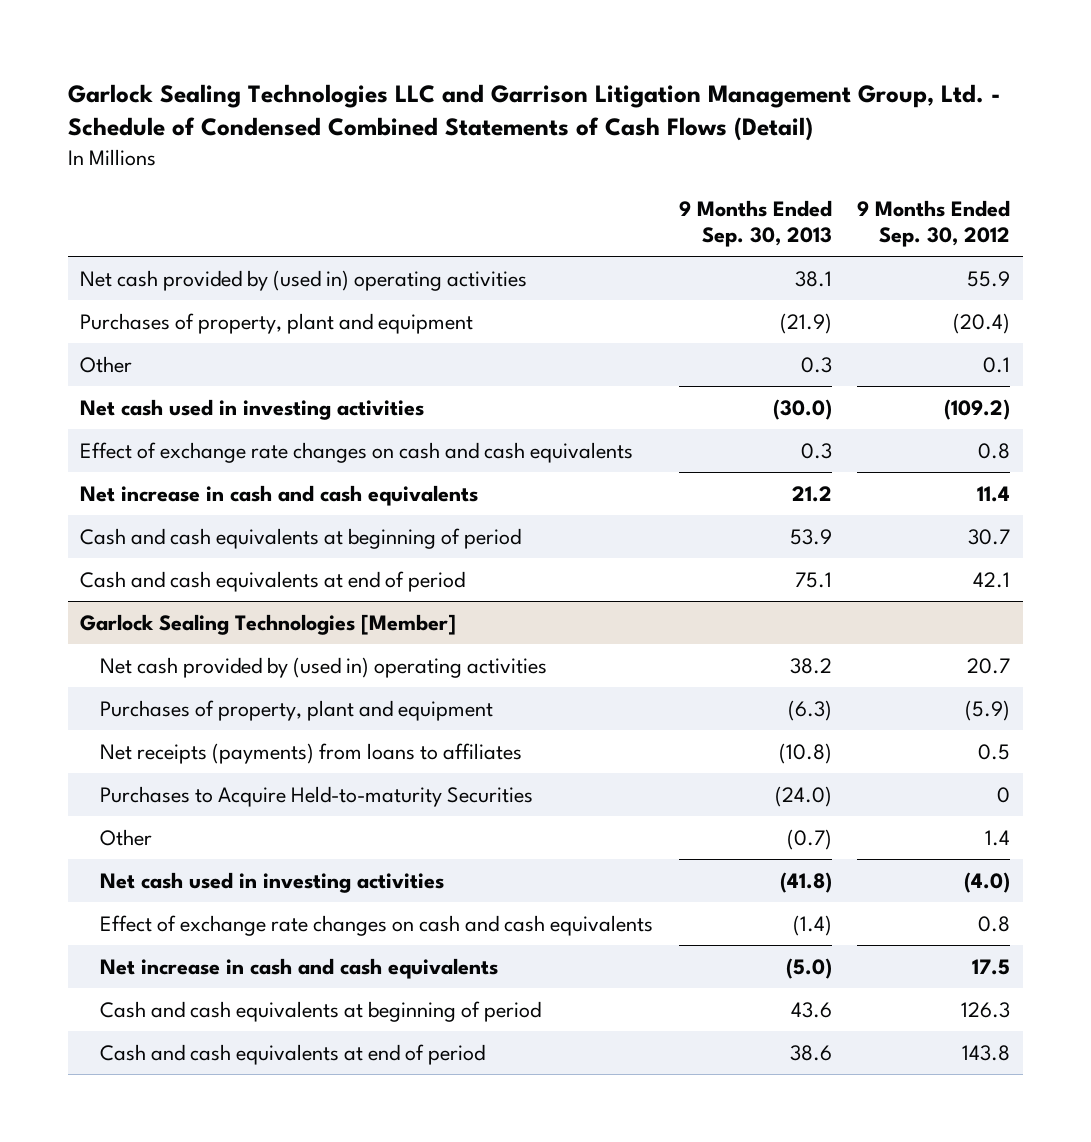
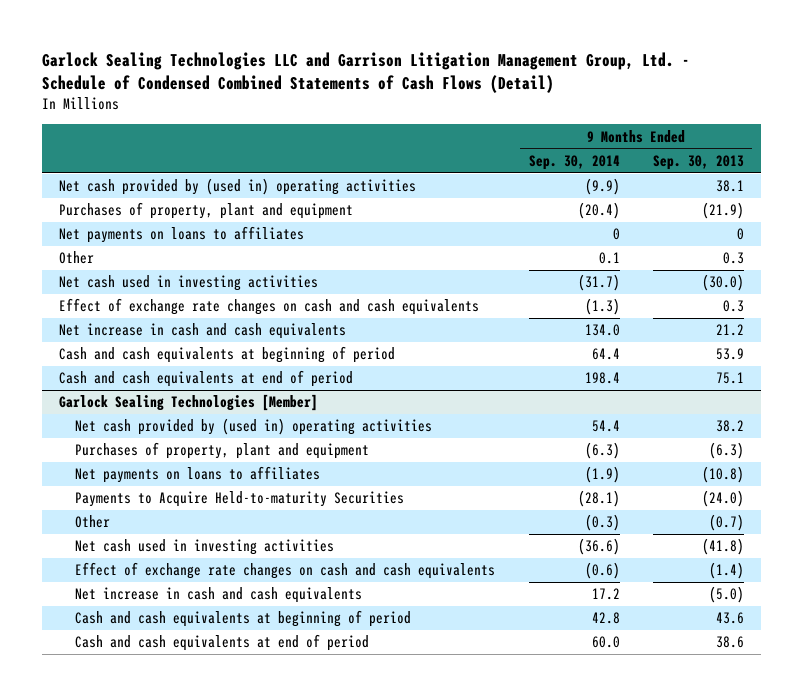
[857,199,1011,247] 9 Months Ended Sep. 30, 2012 -> none
none -> [528,154,620,170] Sep. 30, 2014
none -> [59,226,305,244] Net payments on loans to affiliates
[100,742,523,764] Net receipts (payments) from loans to affiliates -> [75,466,321,484] Net payments on loans to affiliates
[100,785,534,807] Purchases to Acquire Held-to-maturity Securities -> [75,491,405,508] Payments to Acquire Held-to-maturity Securities

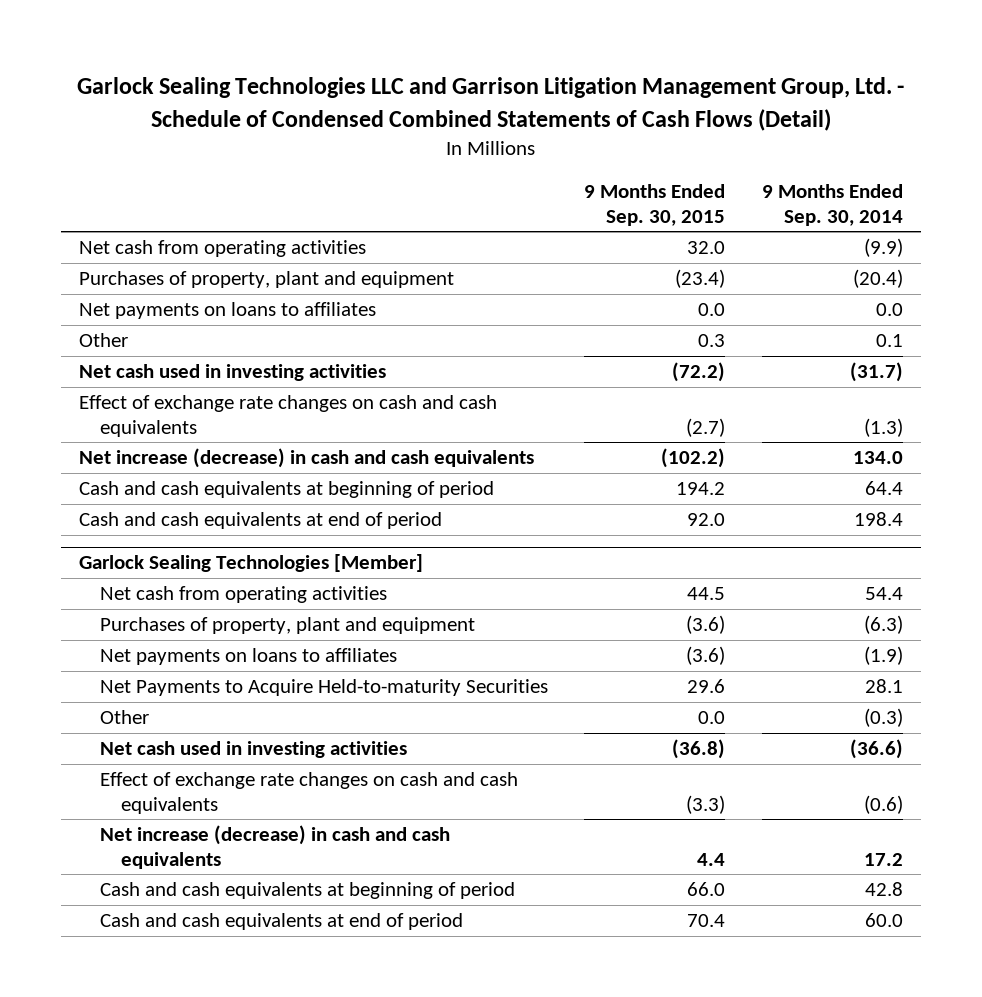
[653,154,745,170] Sep. 30, 2013 -> none
none -> [584,184,726,226] 9 Months Ended Sep. 30, 2015
[59,178,417,196] Net cash provided by (used in) operating activities -> [79,240,367,258] Net cash from operating activities
[612,228,620,241] 0 -> [875,303,903,317] 0.0
[59,323,347,340] Net increase in cash and cash equivalents -> [79,448,535,469] Net increase (decrease) in cash and cash equivalents
[75,418,433,436] Net cash provided by (used in) operating activities -> [100,586,388,604] Net cash from operating activities
[75,491,405,508] Payments to Acquire Held-to-maturity Securities -> [100,679,549,697] Net Payments to Acquire Held-to-maturity Securities
[577,490,620,508] (28.1) -> [864,679,903,694] 28.1
[75,587,363,604] Net increase in cash and cash equivalents -> [100,825,451,869] Net increase (decrease) in cash and cash equivalents

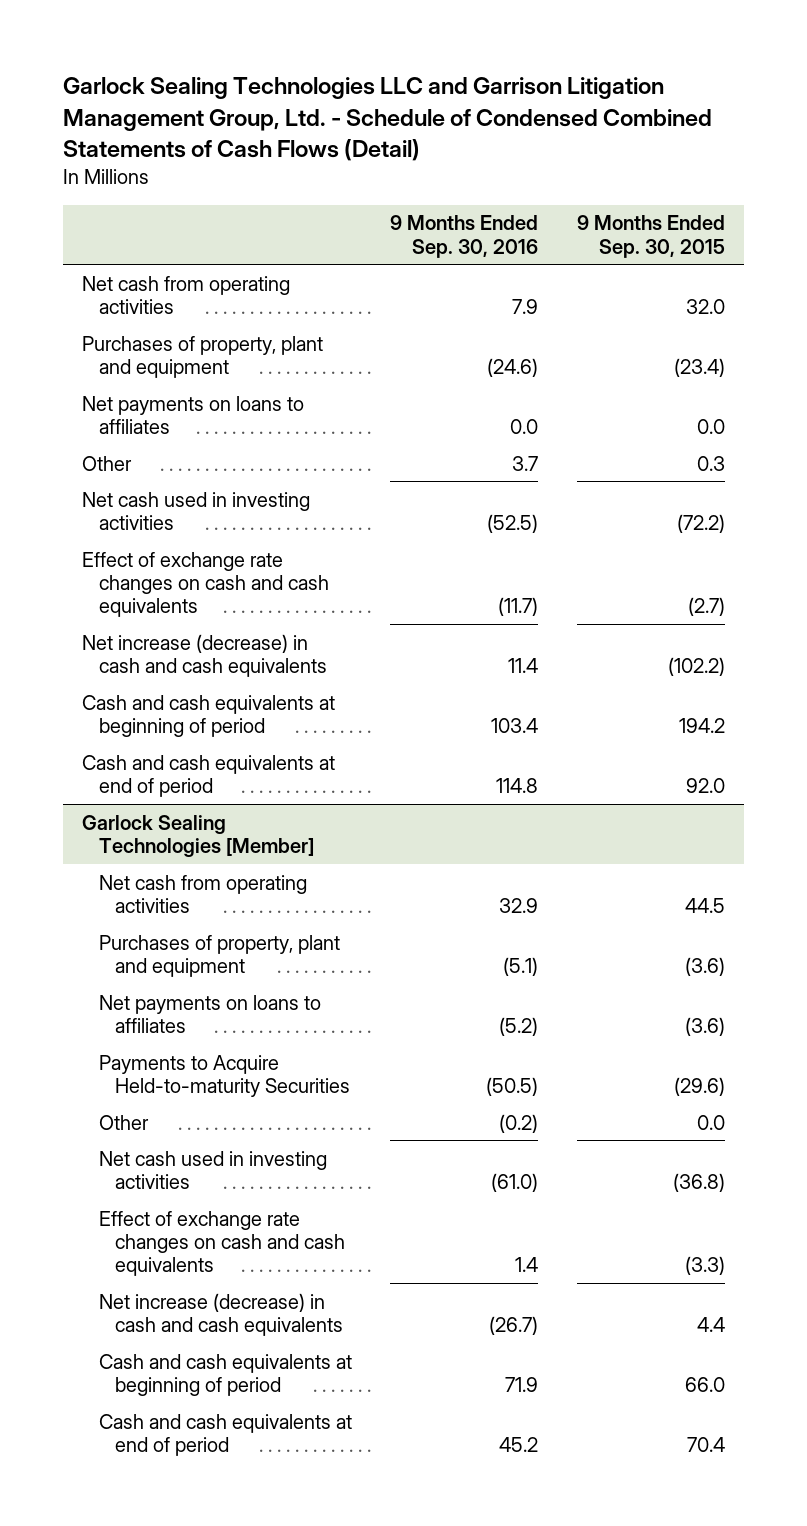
[761,184,903,226] 9 Months Ended Sep. 30, 2014 -> none
none -> [390,215,539,258] 9 Months Ended Sep. 30, 2016
[100,679,549,697] Net Payments to Acquire Held-to-maturity Securities -> [98,1054,351,1097] Payments to Acquire Held-to-maturity Securities
[687,679,726,694] 29.6 -> [673,1076,725,1096] (29.6)

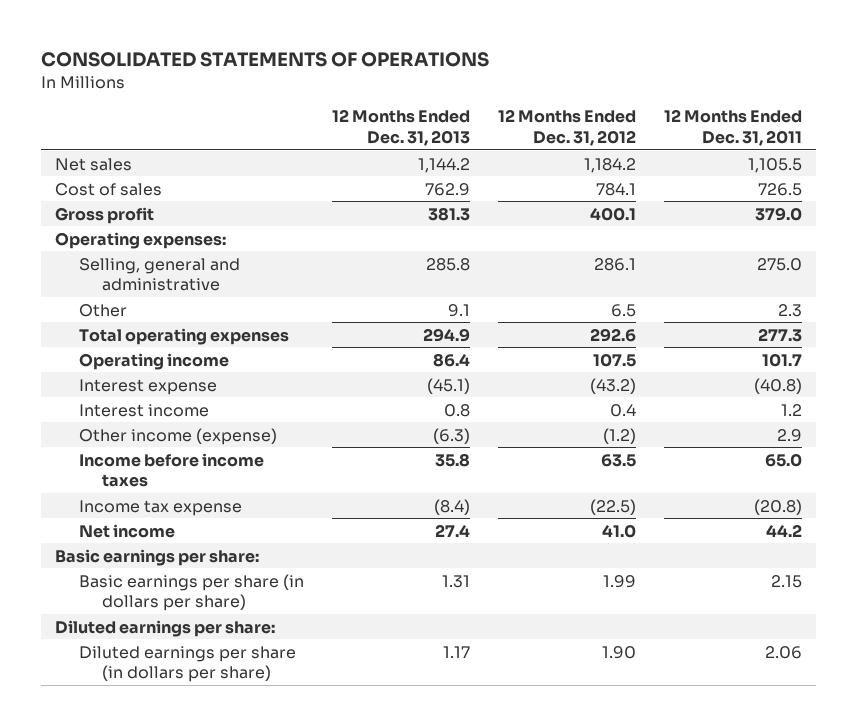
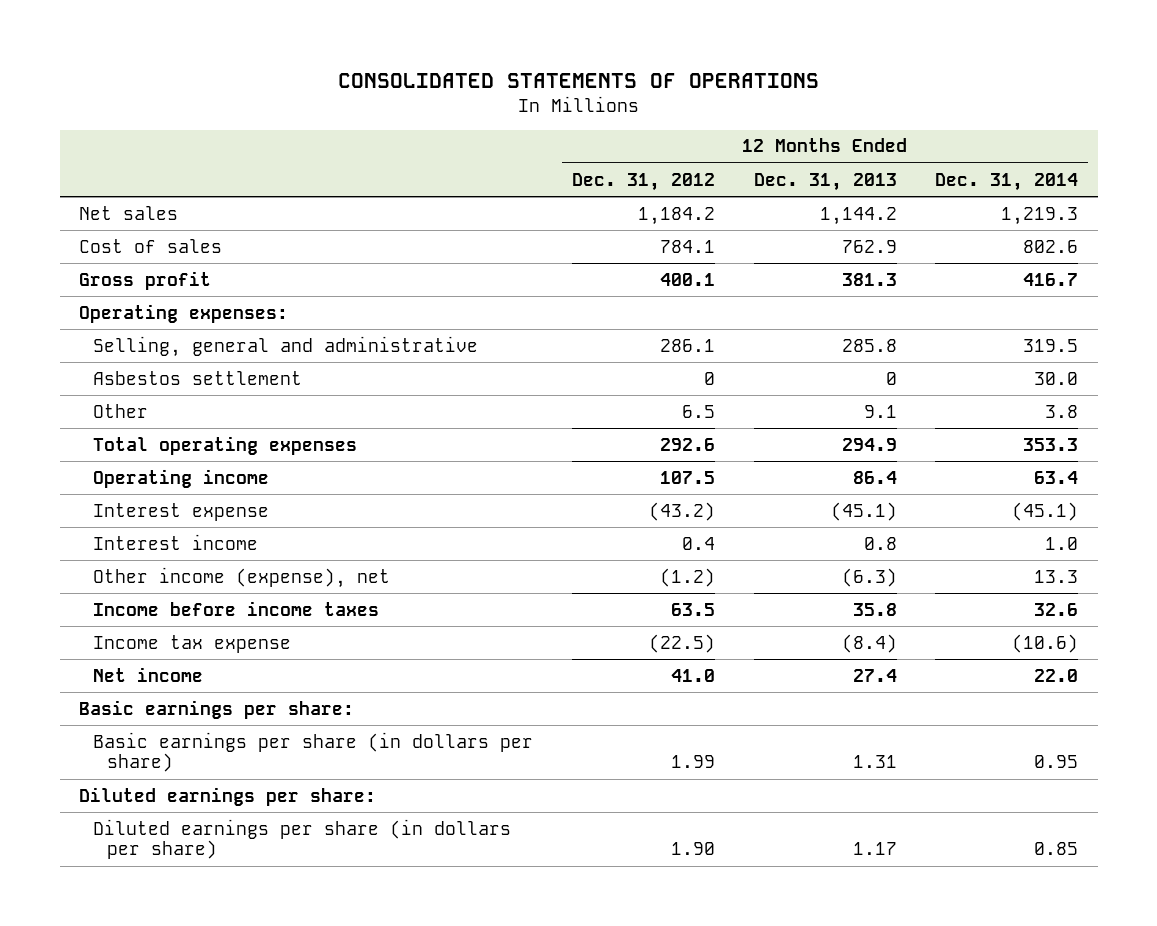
[663,109,802,146] 12 Months Ended Dec. 31, 2011 -> none
none -> [935,172,1079,191] Dec. 31, 2014
none -> [93,370,303,385] Asbestos settlement
[78,427,277,445] Other income (expense) -> [93,566,391,588] Other income (expense), net

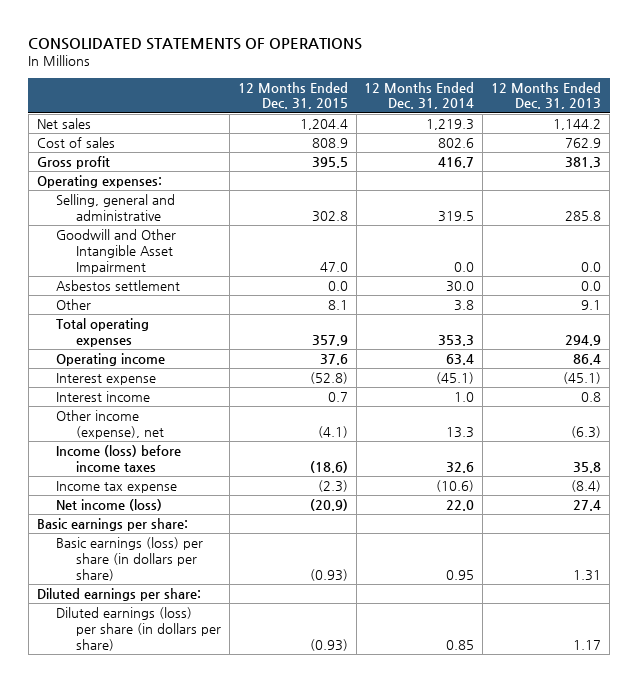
[571,172,715,191] Dec. 31, 2012 -> none
none -> [237,81,348,110] 12 Months Ended Dec. 31, 2015
none -> [56,229,177,274] Goodwill and Other Intangible Asset Impairment
[885,371,897,385] 0 -> [581,281,602,292] 0.0
[93,600,380,616] Income before income taxes -> [56,445,182,472] Income (loss) before income taxes
[93,666,204,682] Net income -> [56,499,163,512] Net income (loss)
[93,731,534,773] Basic earnings per share (in dollars per share) -> [56,537,204,581] Basic earnings (loss) per share (in dollars per share)
[93,818,512,860] Diluted earnings per share (in dollars per share) -> [56,607,221,651] Diluted earnings (loss) per share (in dollars per share)

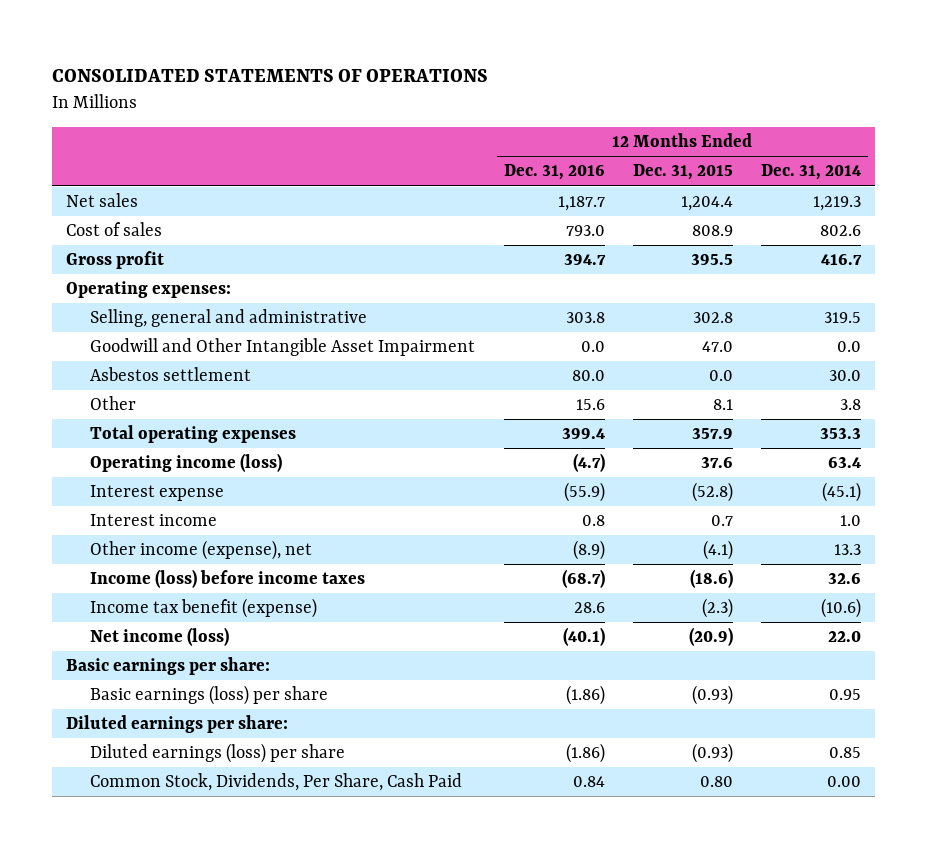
[491,81,602,110] 12 Months Ended Dec. 31, 2013 -> none
none -> [503,164,605,181] Dec. 31, 2016
[56,353,166,367] Operating income -> [90,453,283,473] Operating income (loss)
[56,481,178,494] Income tax expense -> [90,598,318,619] Income tax benefit (expense)
[56,537,204,581] Basic earnings (loss) per share (in dollars per share) -> [90,685,329,706] Basic earnings (loss) per share
[56,607,221,651] Diluted earnings (loss) per share (in dollars per share) -> [90,743,346,764] Diluted earnings (loss) per share
none -> [90,773,463,792] Common Stock, Dividends, Per Share, Cash Paid

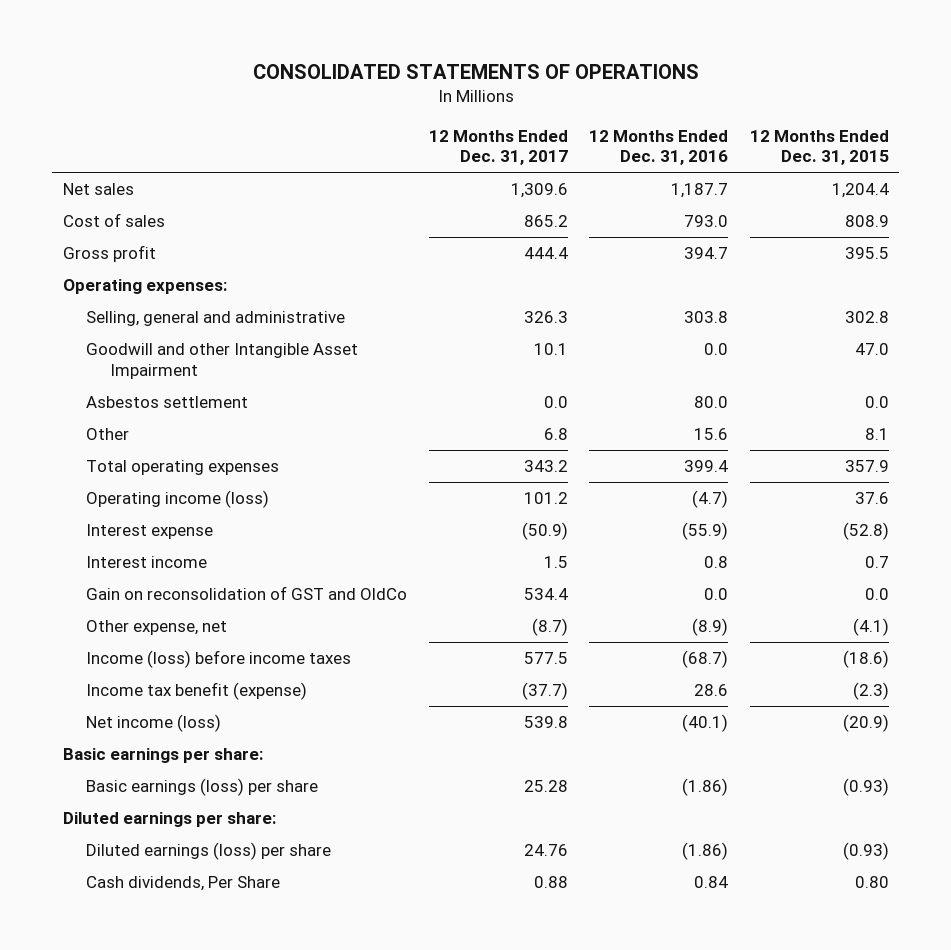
[761,164,862,181] Dec. 31, 2014 -> none
none -> [428,129,568,166] 12 Months Ended Dec. 31, 2017
[90,338,476,357] Goodwill and Other Intangible Asset Impairment -> [86,343,359,379] Goodwill and other Intangible Asset Impairment
none -> [86,586,408,601] Gain on reconsolidation of GST and OldCo
[90,540,313,561] Other income (expense), net -> [86,620,228,636] Other expense, net
[90,773,463,792] Common Stock, Dividends, Per Share, Cash Paid -> [86,876,281,892] Cash dividends, Per Share

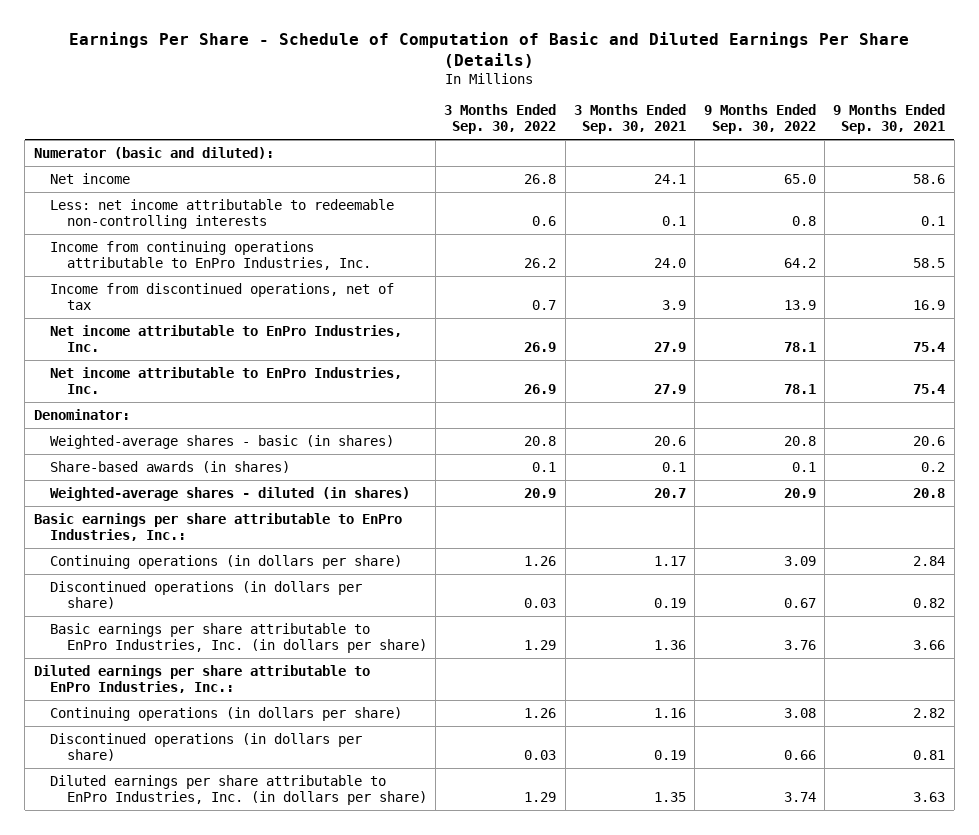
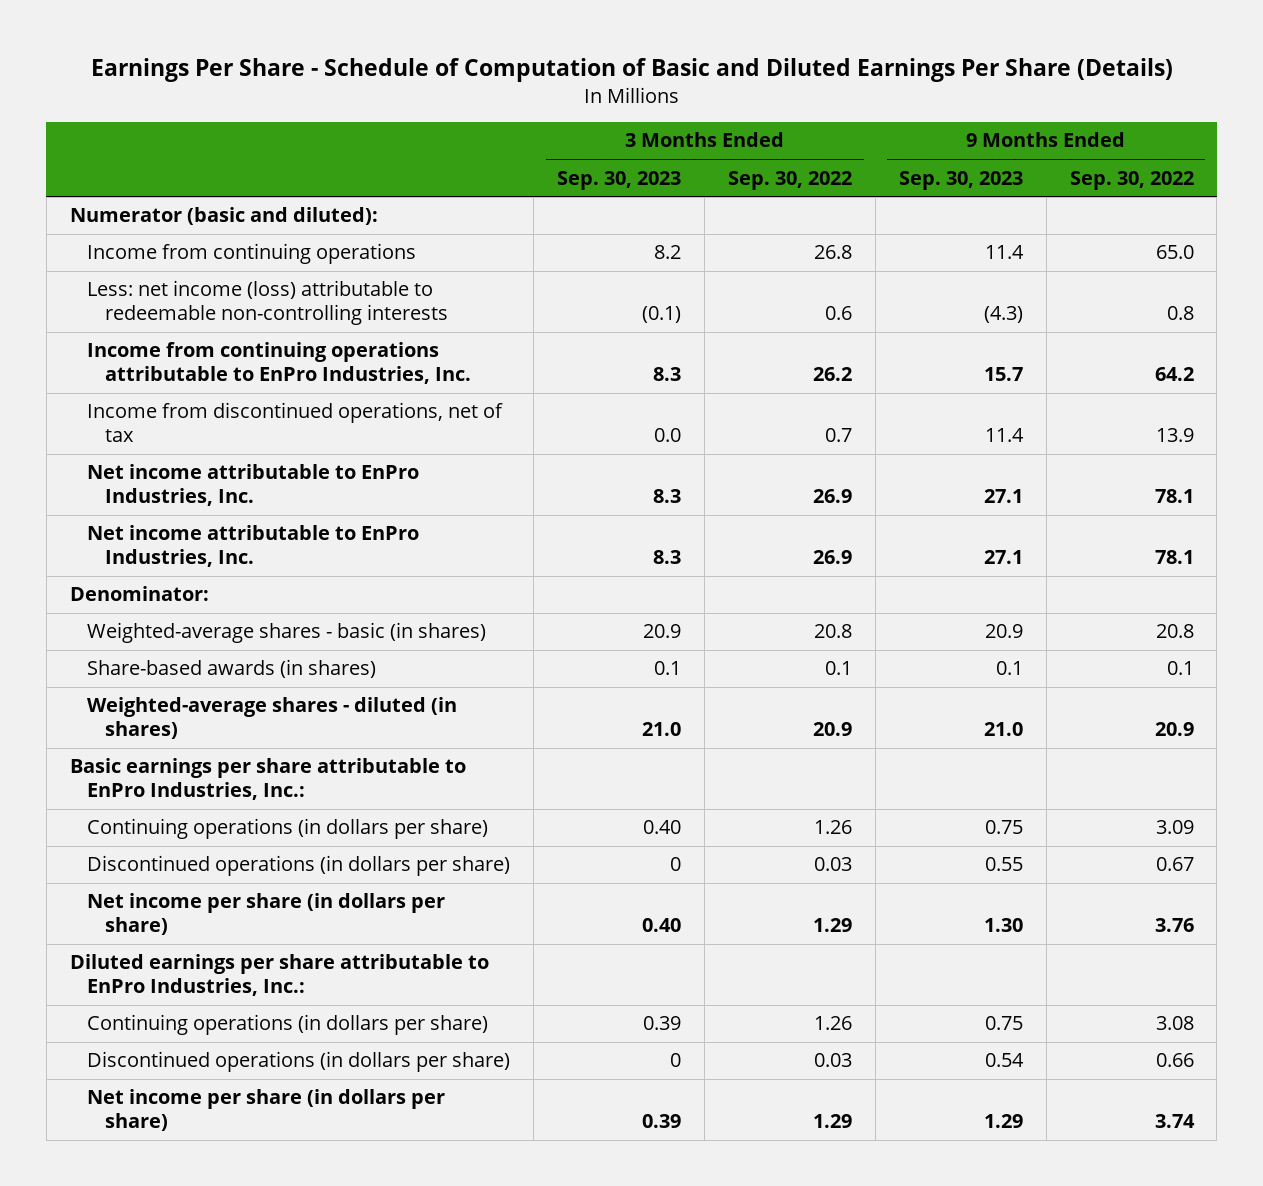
[573,104,686,135] 3 Months Ended Sep. 30, 2021 -> none
[833,104,946,135] 9 Months Ended Sep. 30, 2021 -> none
none -> [557,170,682,190] Sep. 30, 2023
none -> [898,170,1023,190] Sep. 30, 2023
[50,172,131,184] Net income -> [87,243,417,265] Income from continuing operations
[50,198,395,229] Less: net income attributable to redeemable non-controlling interests -> [87,280,449,326] Less: net income (loss) attributable to redeemable non-controlling interests
[50,622,427,653] Basic earnings per share attributable to EnPro Industries, Inc. (in dollars per share) -> [87,893,446,936] Net income per share (in dollars per share)
[50,774,427,805] Diluted earnings per share attributable to EnPro Industries, Inc. (in dollars per share) -> [87,1089,446,1132] Net income per share (in dollars per share)

